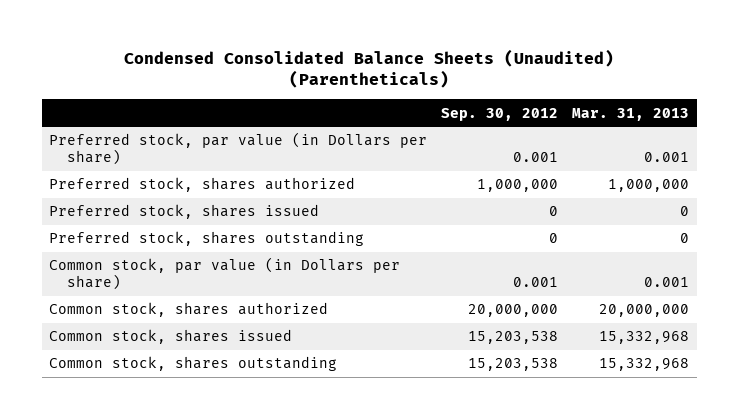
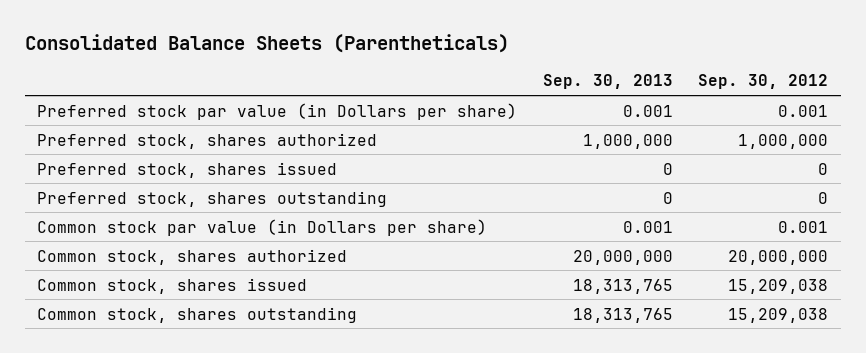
[124,48,615,89] Condensed Consolidated Balance Sheets (Unaudited) (Parentheticals) -> [24,33,509,53] Consolidated Balance Sheets (Parentheticals)
[572,107,690,121] Mar. 31, 2013 -> none
none -> [542,74,673,90] Sep. 30, 2013
[48,132,427,166] Preferred stock, par value (in Dollars per share) -> [37,102,518,120] Preferred stock par value (in Dollars per share)
[48,257,400,291] Common stock, par value (in Dollars per share) -> [37,218,488,236] Common stock par value (in Dollars per share)
[468,331,559,345] 15,203,538 -> [728,278,829,294] 15,209,038
[468,358,559,372] 15,203,538 -> [728,307,829,323] 15,209,038

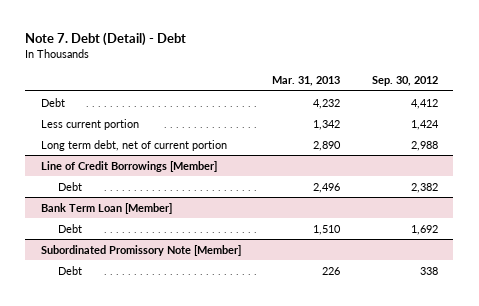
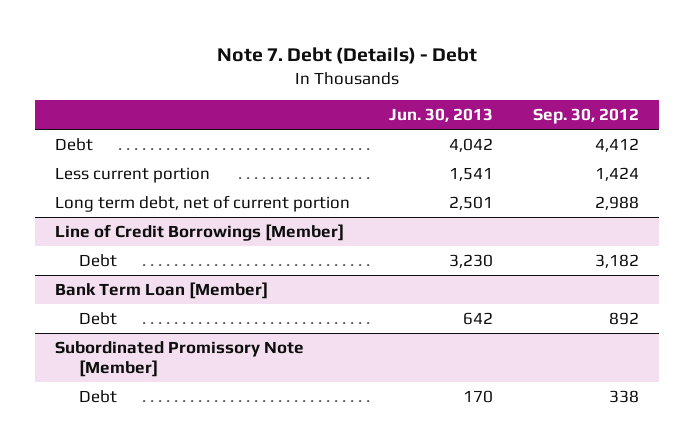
[25,31,187,46] Note 7. Debt (Detail) - Debt -> [216,46,477,64] Note 7. Debt (Details) - Debt
[272,76,341,87] Mar. 31, 2013 -> none
none -> [389,108,494,123] Jun. 30, 2013
[410,182,438,193] 2,382 -> [595,253,640,268] 3,182
[410,224,438,235] 1,692 -> [609,311,640,325] 892

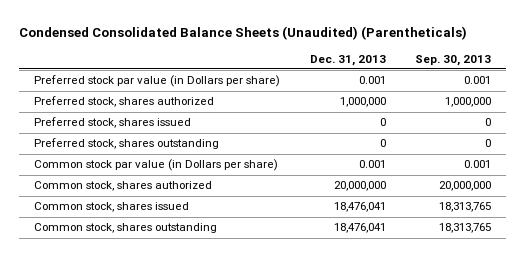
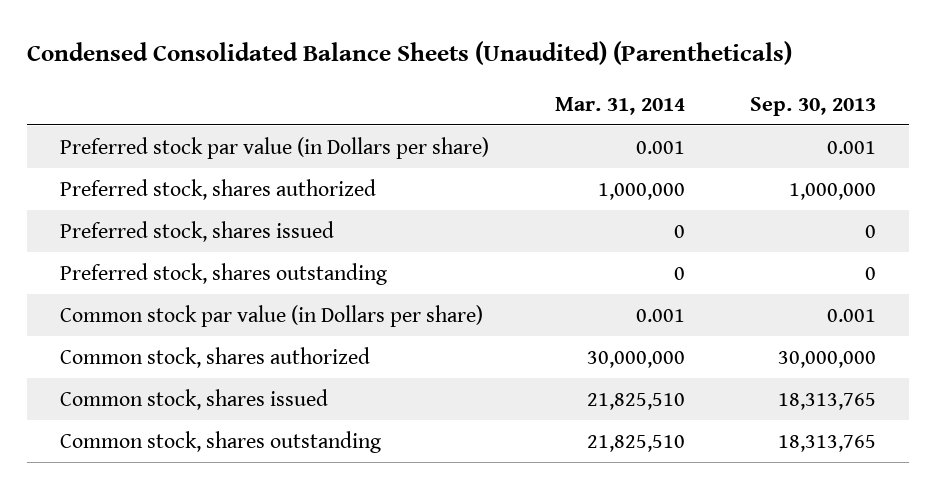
[309,54,386,66] Dec. 31, 2013 -> none
none -> [554,96,685,115] Mar. 31, 2014
[439,181,492,192] 20,000,000 -> [778,350,877,368] 30,000,000

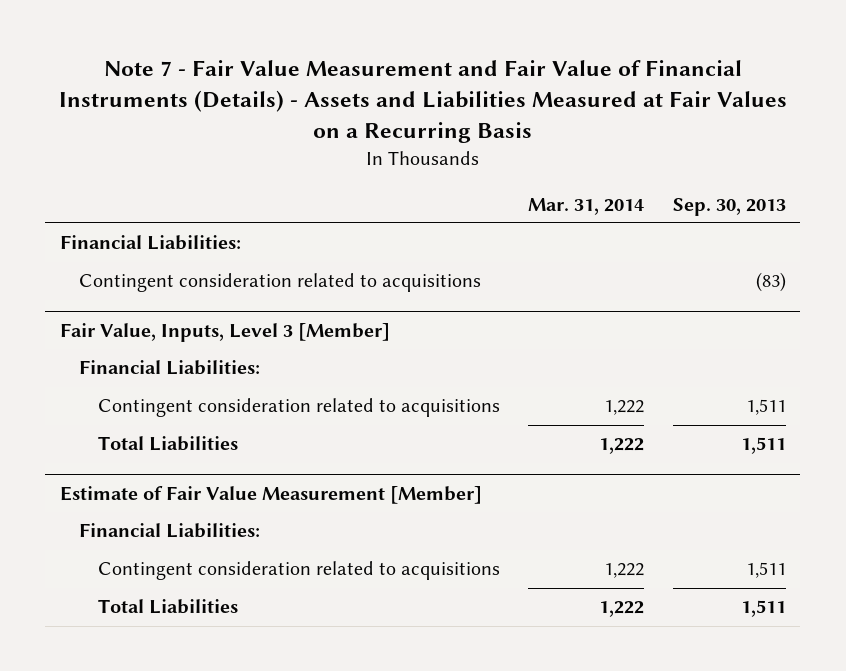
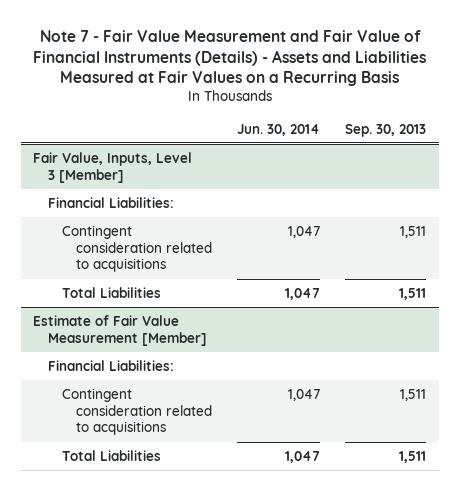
[528,197,645,215] Mar. 31, 2014 -> none
none -> [237,123,321,136] Jun. 30, 2014
[59,235,241,251] Financial Liabilities: -> none
[78,273,481,293] Contingent consideration related to acquisitions -> none

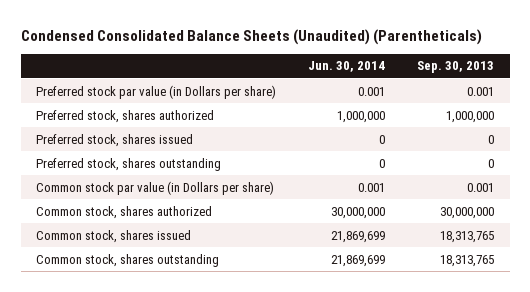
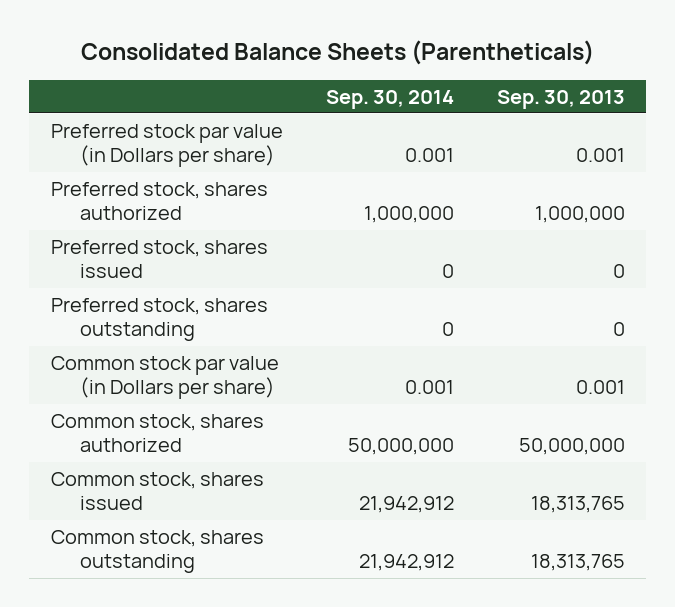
[20,28,482,45] Condensed Consolidated Balance Sheets (Unaudited) (Parentheticals) -> [80,40,594,66] Consolidated Balance Sheets (Parentheticals)
[308,61,386,73] Jun. 30, 2014 -> none
none -> [325,89,454,109] Sep. 30, 2014
[439,206,494,219] 30,000,000 -> [518,438,625,456] 50,000,000

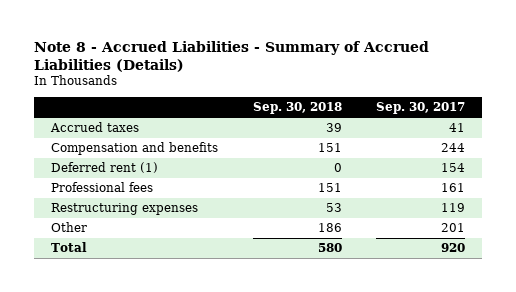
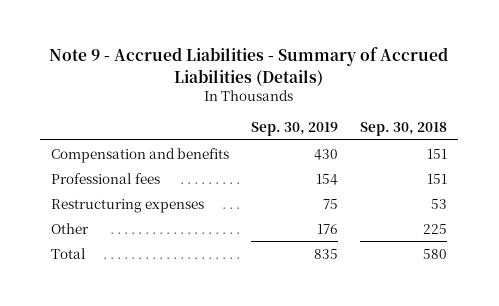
[34,40,430,72] Note 8 - Accrued Liabilities - Summary of Accrued Liabilities (Details) -> [49,47,449,86] Note 9 - Accrued Liabilities - Summary of Accrued Liabilities (Details)
[376,102,466,115] Sep. 30, 2017 -> none
none -> [251,122,339,137] Sep. 30, 2019
[50,122,140,133] Accrued taxes -> none
[51,162,159,174] Deferred rent (1) -> none
[317,223,342,233] 186 -> [423,223,448,234] 225

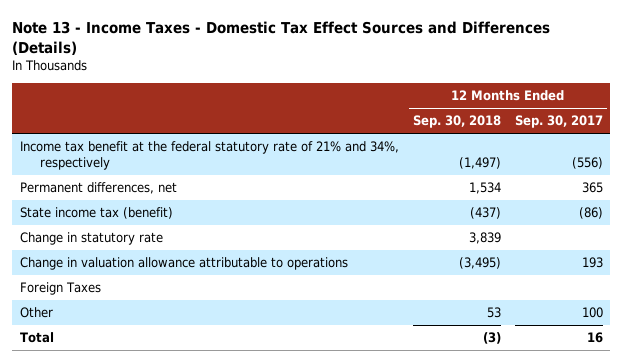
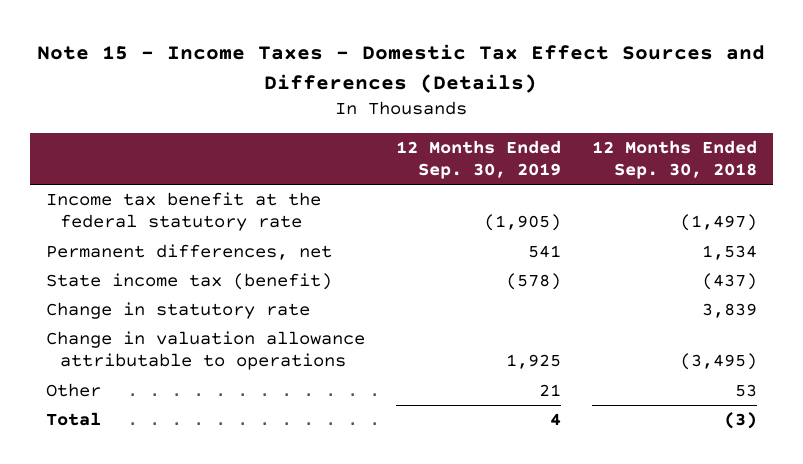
[12,20,551,55] Note 13 - Income Taxes - Domestic Tax Effect Sources and Differences (Details) -> [37,44,766,93] Note 15 - Income Taxes - Domestic Tax Effect Sources and Differences (Details)
[515,115,604,129] Sep. 30, 2017 -> none
none -> [395,140,561,180] 12 Months Ended Sep. 30, 2019
[19,141,399,171] Income tax benefit at the federal statutory rate of 21% and 34%, respectively -> [45,192,321,232] Income tax benefit at the federal statutory rate
[19,282,101,296] Foreign Taxes -> none

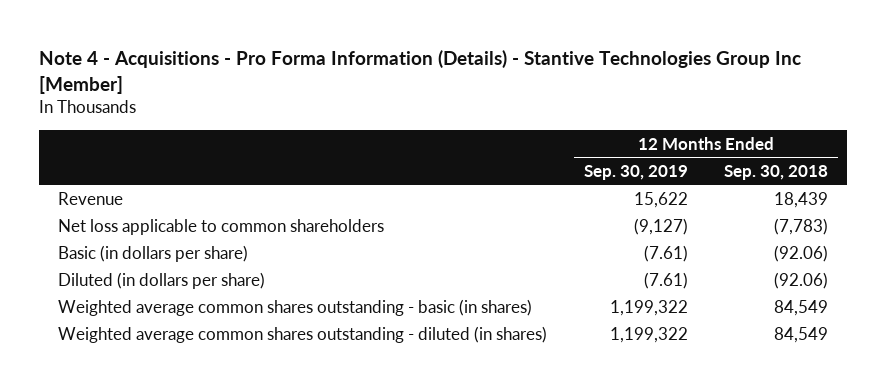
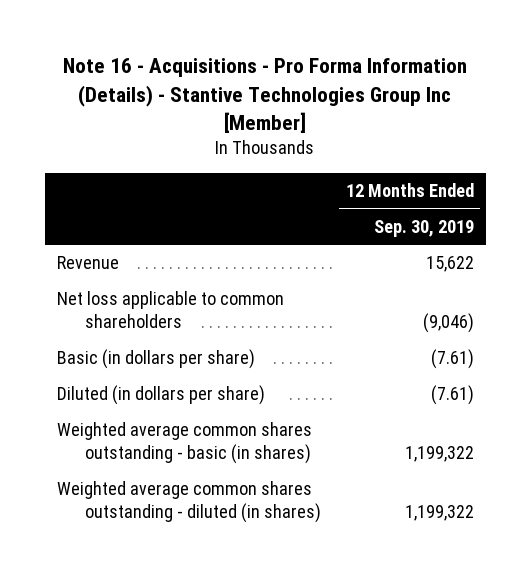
[39,50,802,94] Note 4 - Acquisitions - Pro Forma Information (Details) - Stantive Technologies Group Inc [Member] -> [63,58,468,133] Note 16 - Acquisitions - Pro Forma Information (Details) - Stantive Technologies Group Inc [Member]
[724,164,829,180] Sep. 30, 2018 -> none
[633,217,688,235] (9,127) -> [422,313,474,334] (9,046)

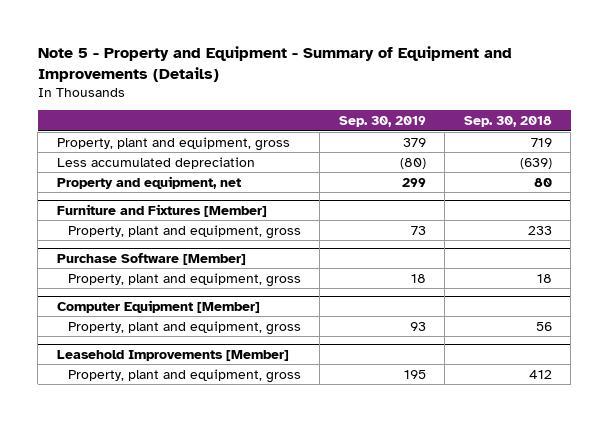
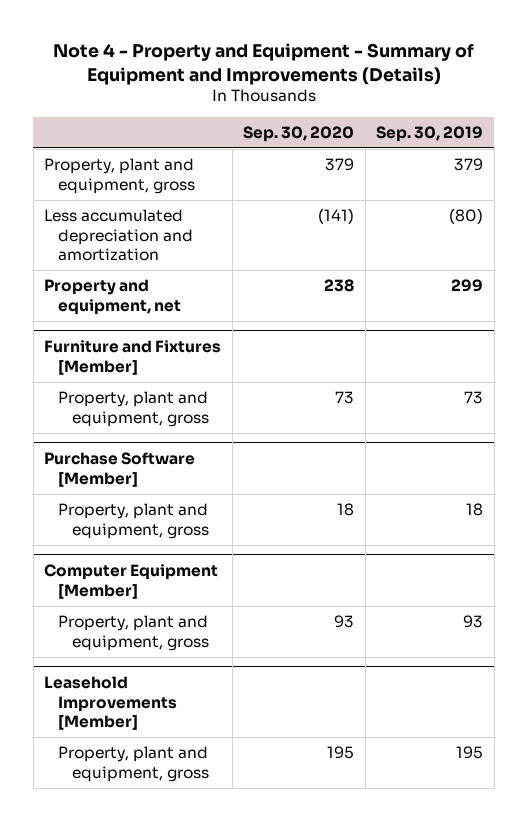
[37,46,512,83] Note 5 - Property and Equipment - Summary of Equipment and Improvements (Details) -> [52,42,474,85] Note 4 - Property and Equipment - Summary of Equipment and Improvements (Details)
[463,115,552,127] Sep. 30, 2018 -> none
none -> [243,125,355,142] Sep. 30, 2020
[56,156,255,169] Less accumulated depreciation -> [44,209,194,262] Less accumulated depreciation and amortization

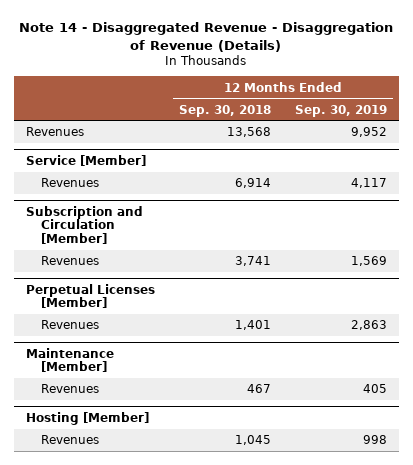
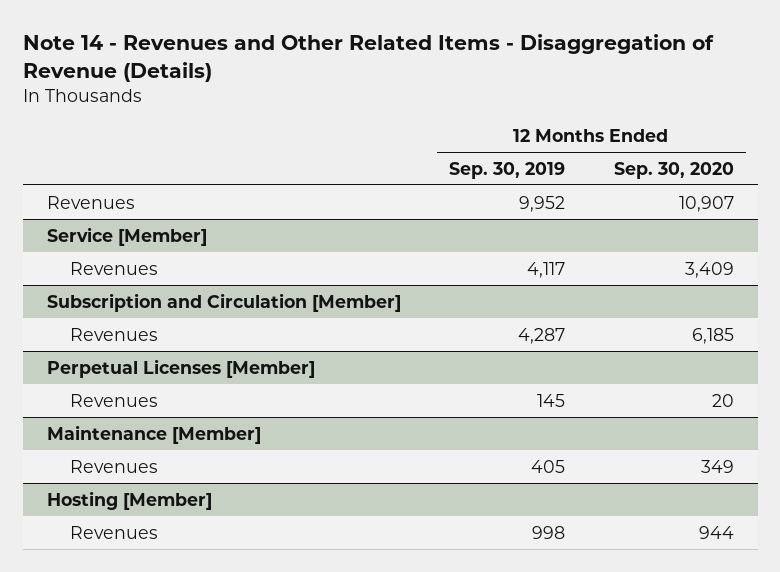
[19,21,394,52] Note 14 - Disaggregated Revenue - Disaggregation of Revenue (Details) -> [22,34,714,82] Note 14 - Revenues and Other Related Items - Disaggregation of Revenue (Details)
[178,104,271,117] Sep. 30, 2018 -> none
none -> [613,161,734,179] Sep. 30, 2020
[350,256,387,267] 1,569 -> [518,327,566,344] 4,287
[350,320,387,331] 2,863 -> [537,393,566,407] 145

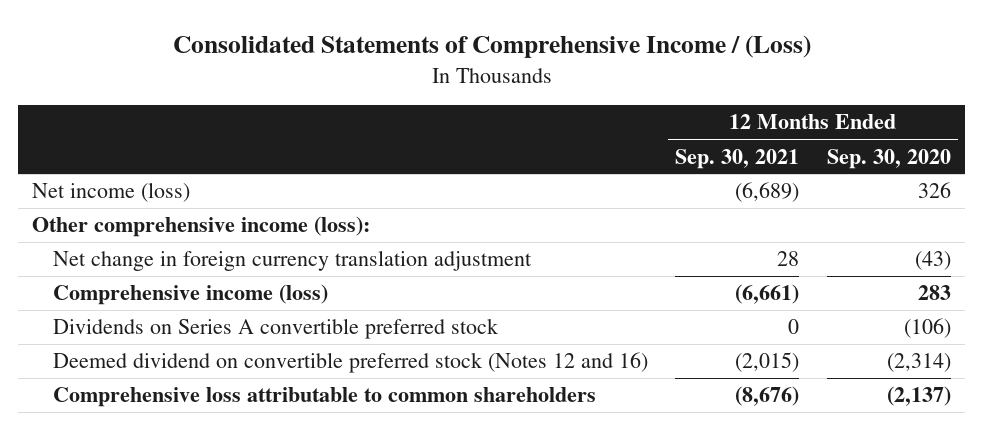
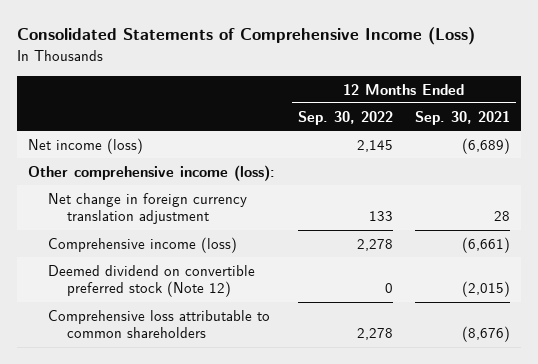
[172,34,811,58] Consolidated Statements of Comprehensive Income / (Loss) -> [17,27,476,46] Consolidated Statements of Comprehensive Income (Loss)
[827,148,952,169] Sep. 30, 2020 -> none
none -> [297,110,393,125] Sep. 30, 2022
[52,318,499,340] Dividends on Series A convertible preferred stock -> none
[52,352,648,374] Deemed dividend on convertible preferred stock (Notes 12 and 16) -> [47,264,255,298] Deemed dividend on convertible preferred stock (Note 12)

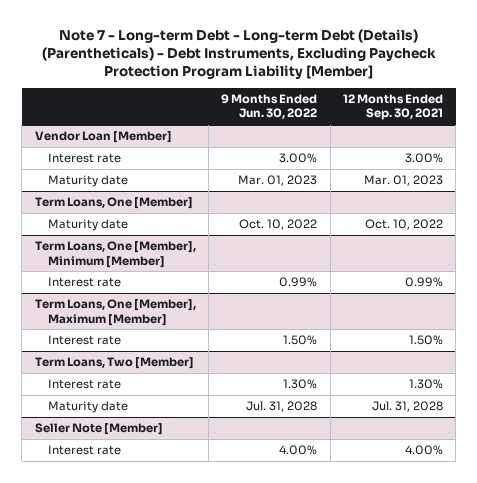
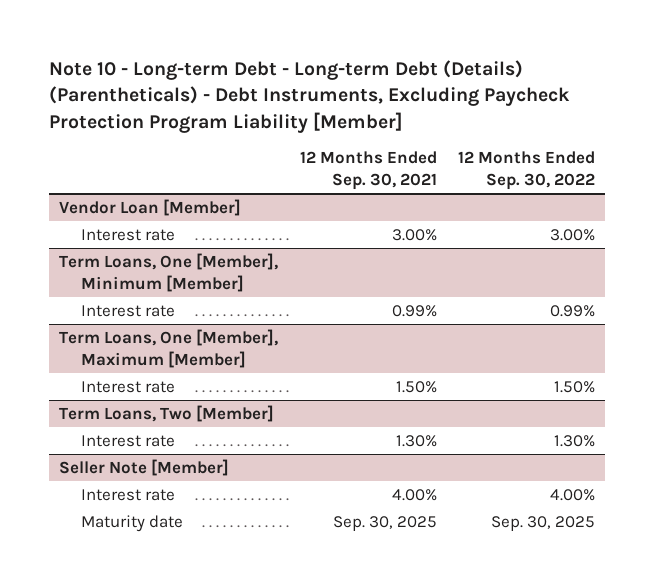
[41,28,436,79] Note 7 - Long-term Debt - Long-term Debt (Details) (Parentheticals) - Debt Instruments, Excluding Paycheck Protection Program Liability [Member] -> [48,60,570,133] Note 10 - Long-term Debt - Long-term Debt (Details) (Parentheticals) - Debt Instruments, Excluding Paycheck Protection Program Liability [Member]
[221,93,318,120] 9 Months Ended Jun. 30, 2022 -> none
none -> [457,151,595,191] 12 Months Ended Sep. 30, 2022
[47,175,128,188] Maturity date -> none
[34,197,193,210] Term Loans, One [Member] -> none
[47,219,128,232] Maturity date -> none
[47,401,128,414] Maturity date -> none
none -> [80,514,183,532] Maturity date

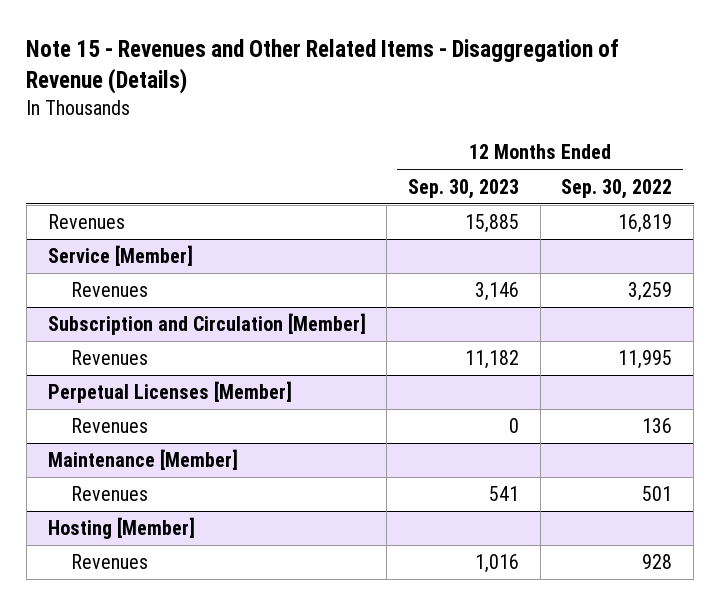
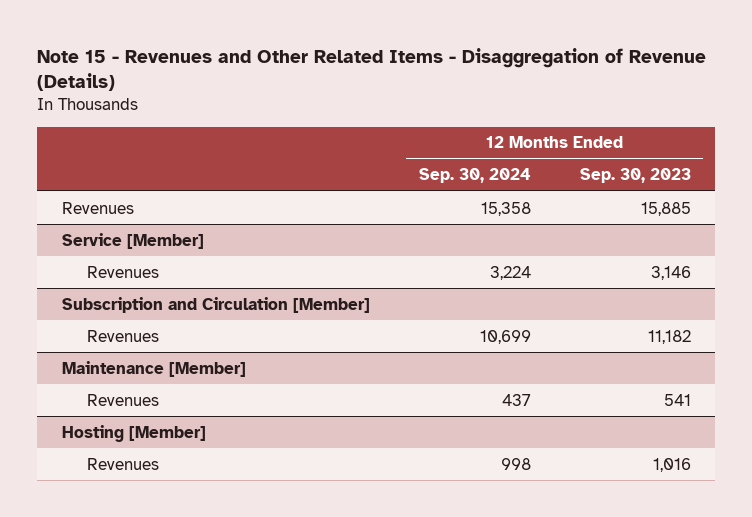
[561,178,673,199] Sep. 30, 2022 -> none
none -> [418,168,531,184] Sep. 30, 2024
[47,381,292,404] Perpetual Licenses [Member] -> none
[71,418,149,434] Revenues -> none

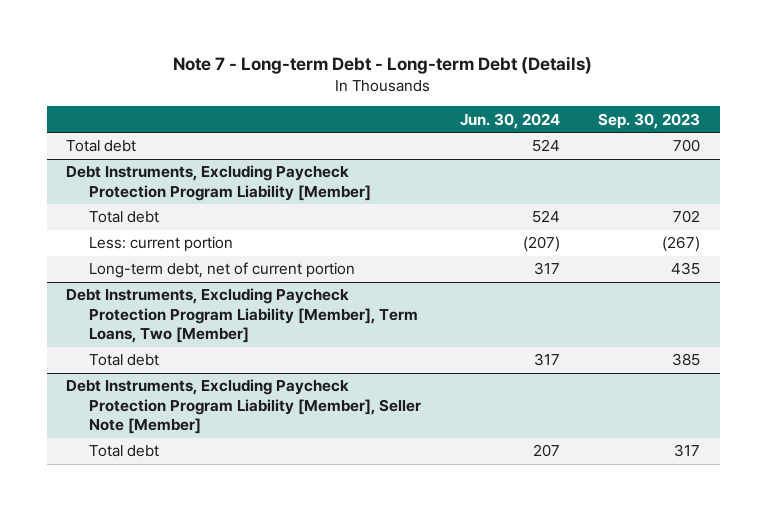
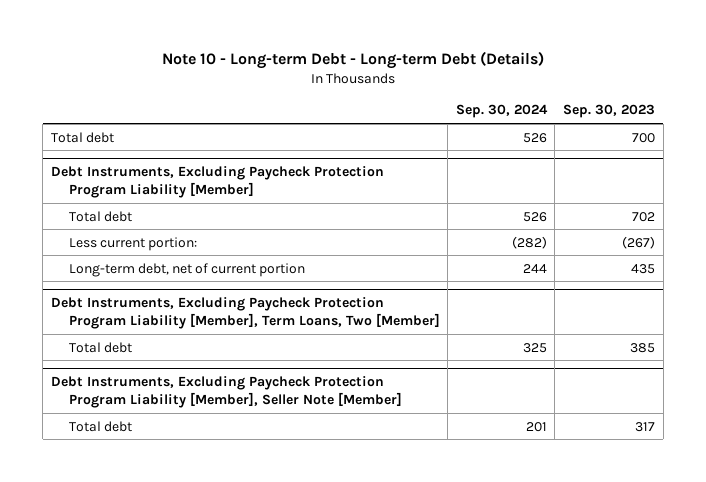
[173,56,593,75] Note 7 - Long-term Debt - Long-term Debt (Details) -> [161,51,544,70] Note 10 - Long-term Debt - Long-term Debt (Details)
[459,112,560,129] Jun. 30, 2024 -> none
none -> [455,104,548,119] Sep. 30, 2024
[88,236,233,253] Less: current portion -> [68,236,197,251] Less current portion:

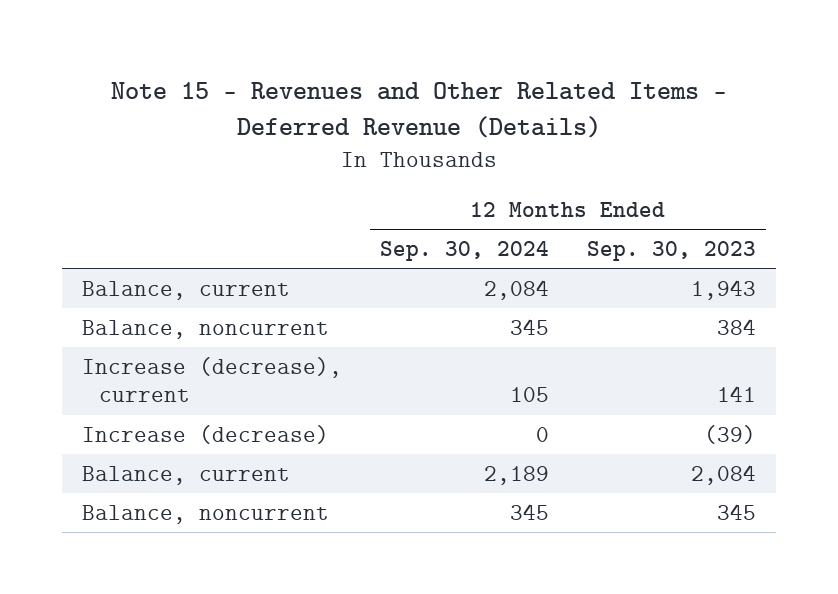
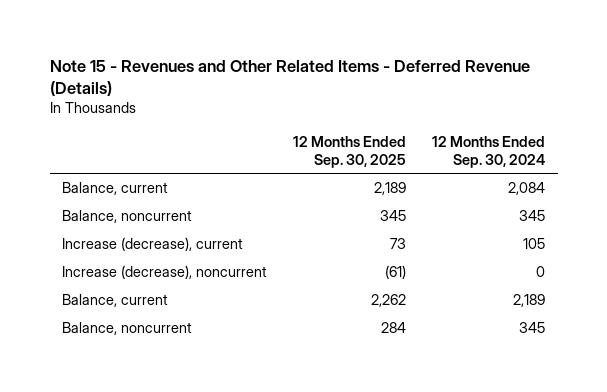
[587,240,757,261] Sep. 30, 2023 -> none
none -> [293,135,407,168] 12 Months Ended Sep. 30, 2025
[81,424,329,444] Increase (decrease) -> [62,265,268,280] Increase (decrease), noncurrent

